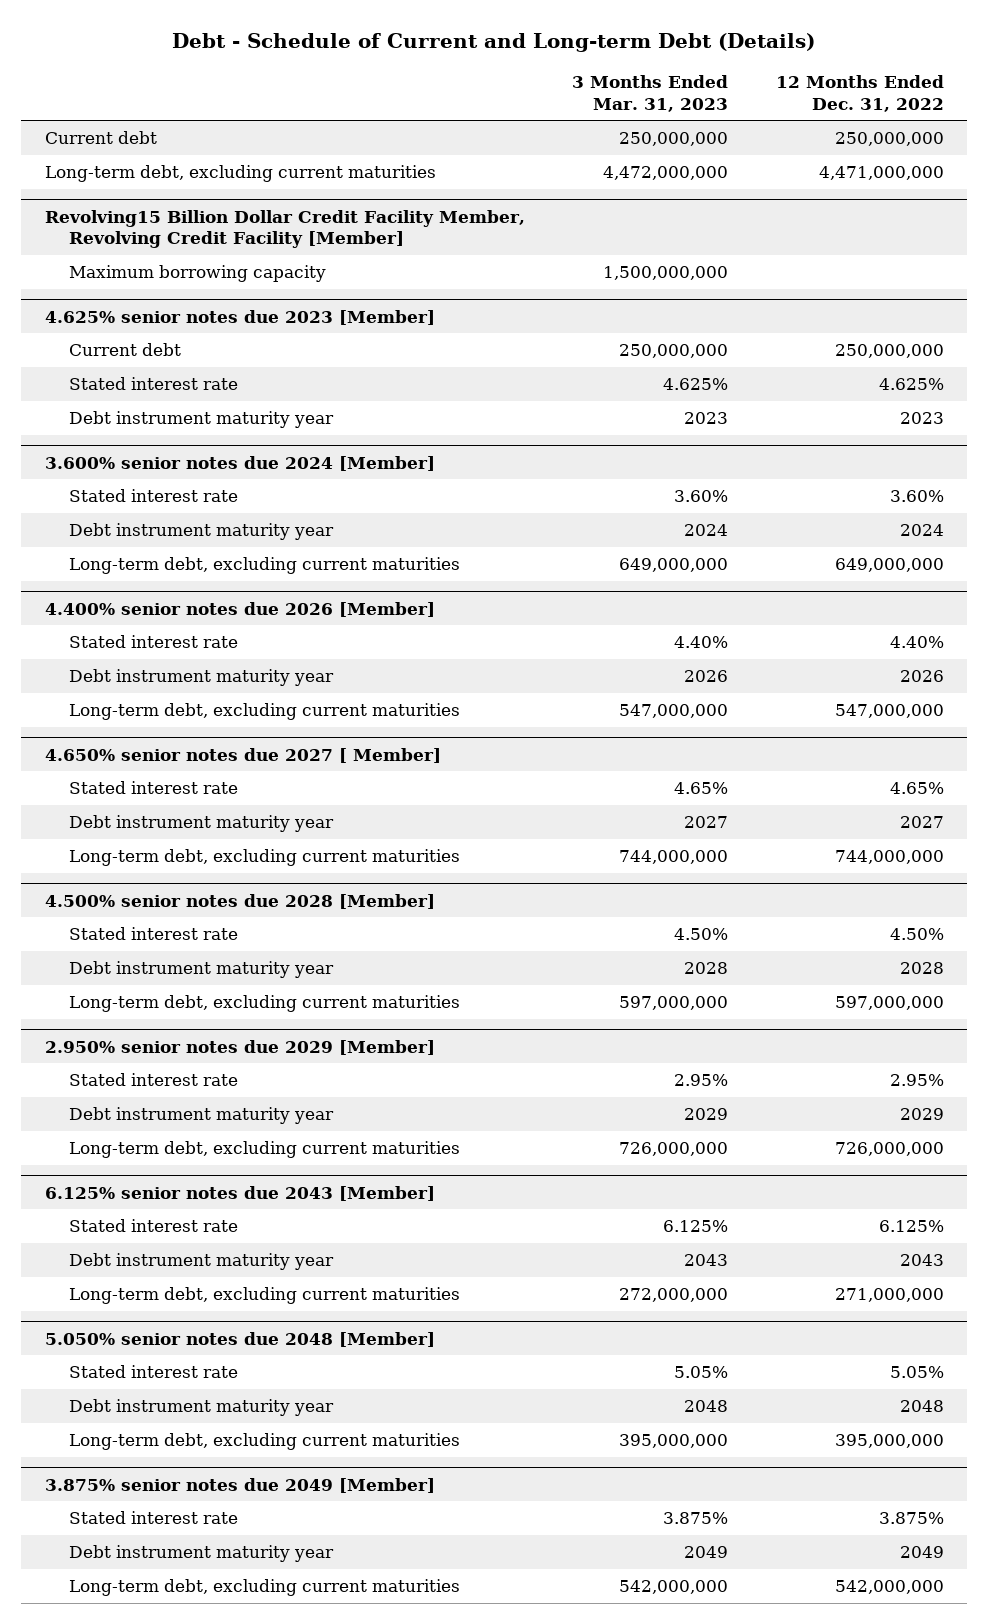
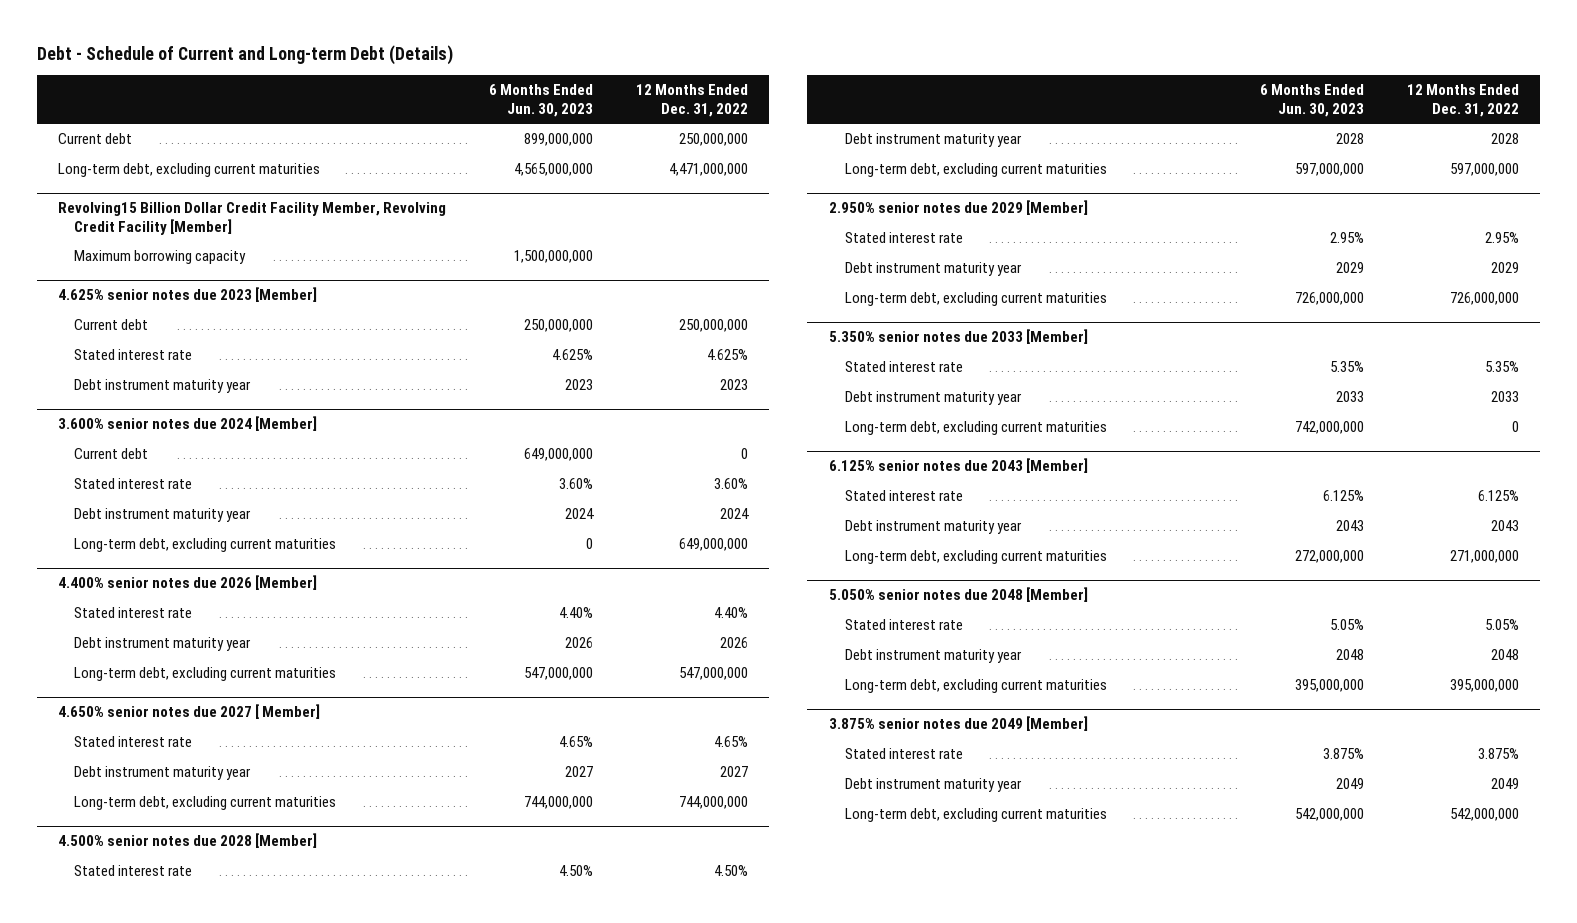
[572,74,729,112] 3 Months Ended Mar. 31, 2023 -> none
none -> [489,84,594,117] 6 Months Ended Jun. 30, 2023
none -> [74,448,149,460] Current debt
none -> [828,329,1088,345] 5.350% senior notes due 2033 [Member]
none -> [844,361,963,373] Stated interest rate
none -> [844,391,1022,406] Debt instrument maturity year
none -> [844,421,1107,436] Long-term debt, excluding current maturities

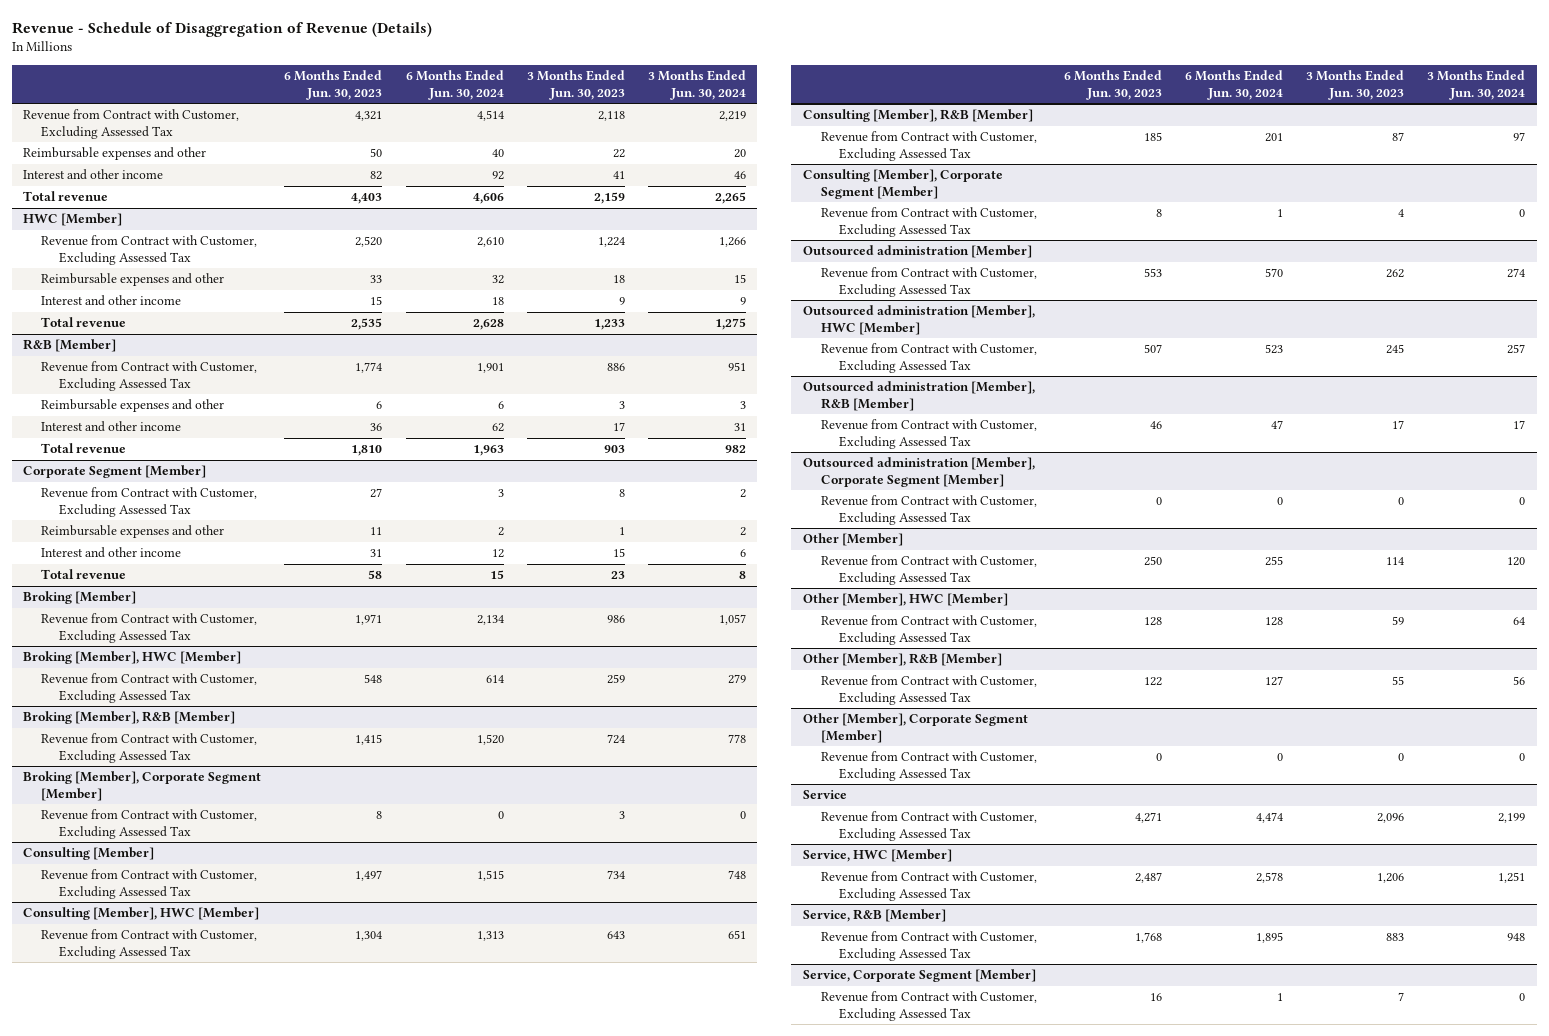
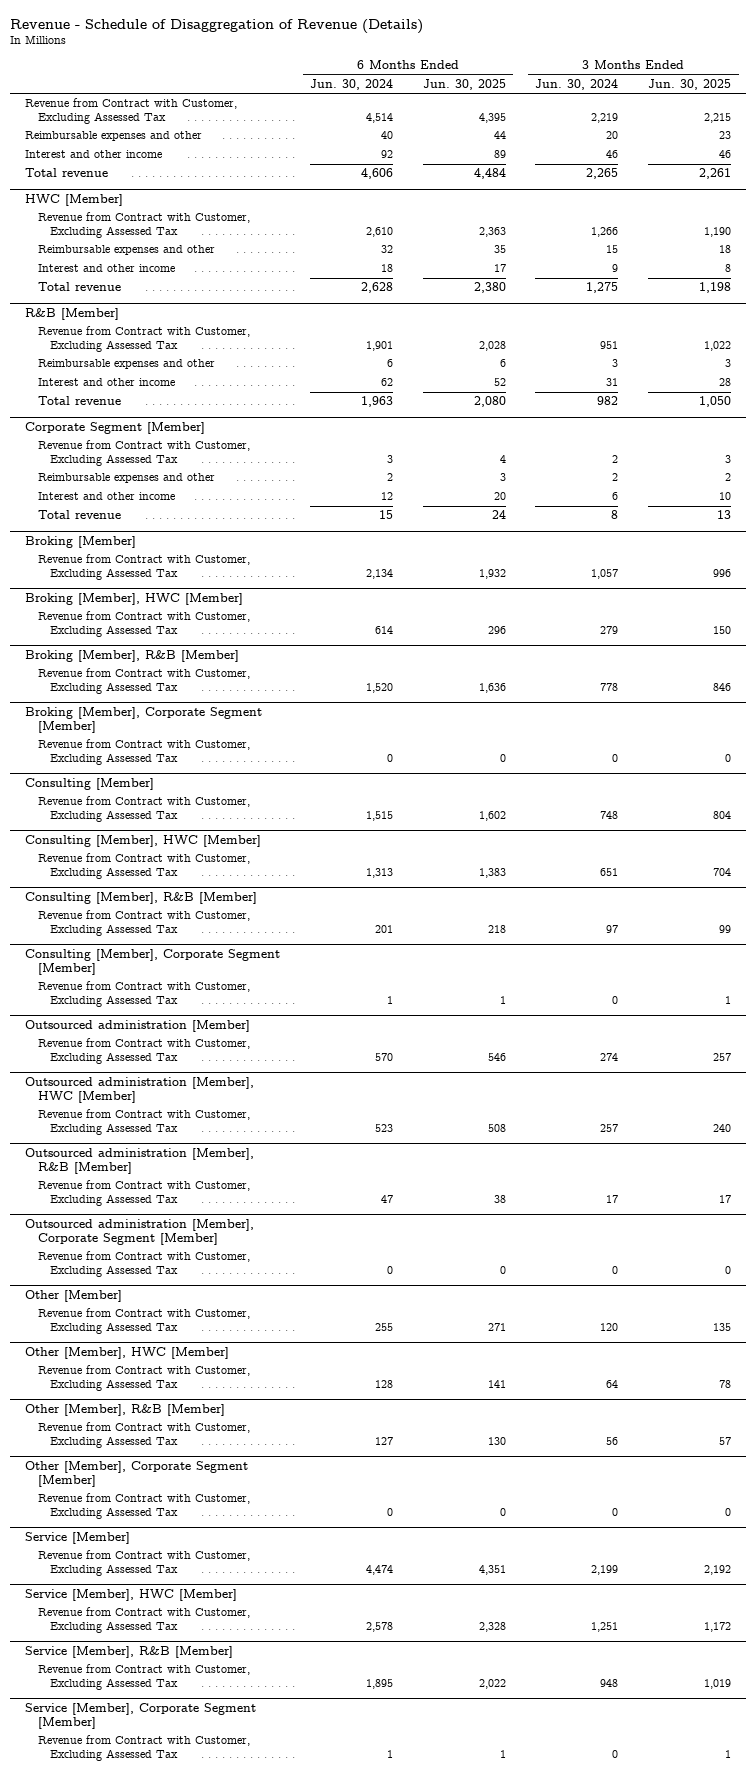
[284,70,383,100] 6 Months Ended Jun. 30, 2023 -> none
[526,70,625,100] 3 Months Ended Jun. 30, 2023 -> none
none -> [422,78,506,90] Jun. 30, 2025
none -> [648,78,732,90] Jun. 30, 2025
[803,790,848,800] Service -> [25,1532,131,1545] Service [Member]
[803,849,953,863] Service, HWC [Member] -> [25,1589,238,1602] Service [Member], HWC [Member]
[803,909,947,923] Service, R&B [Member] -> [25,1646,234,1659] Service [Member], R&B [Member]
[803,969,1037,983] Service, Corporate Segment [Member] -> [25,1703,257,1730] Service [Member], Corporate Segment [Member]

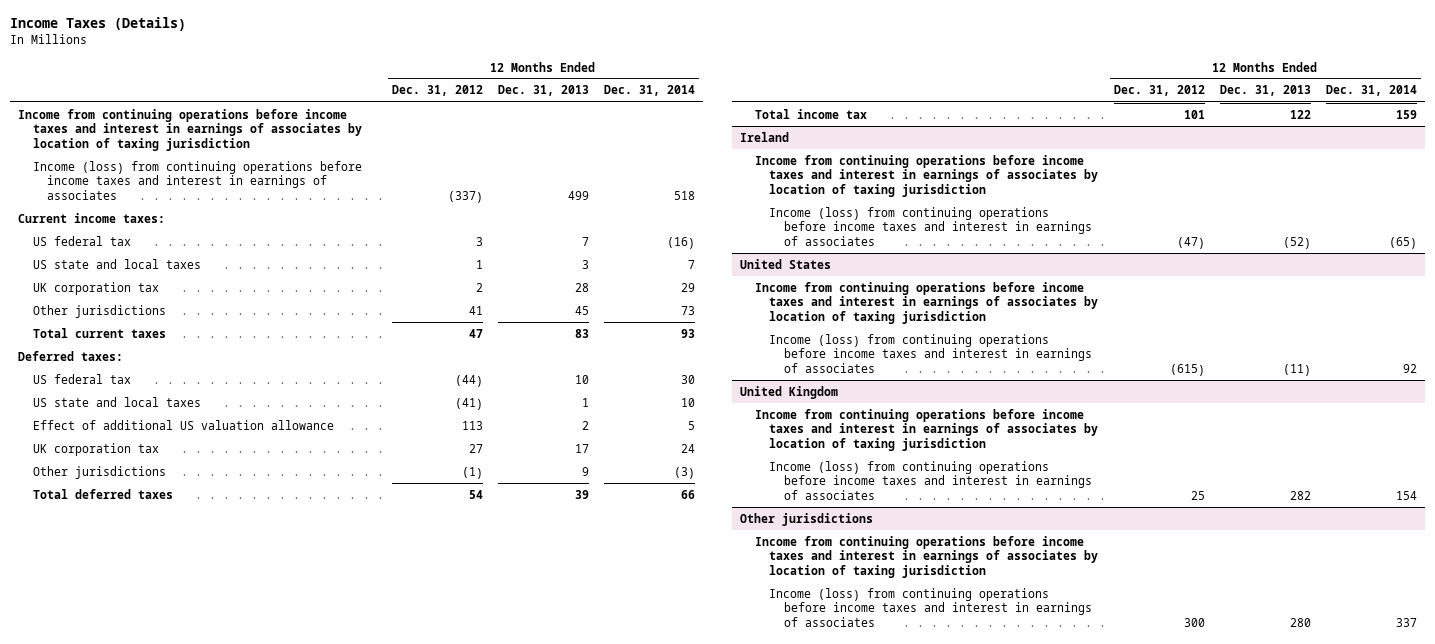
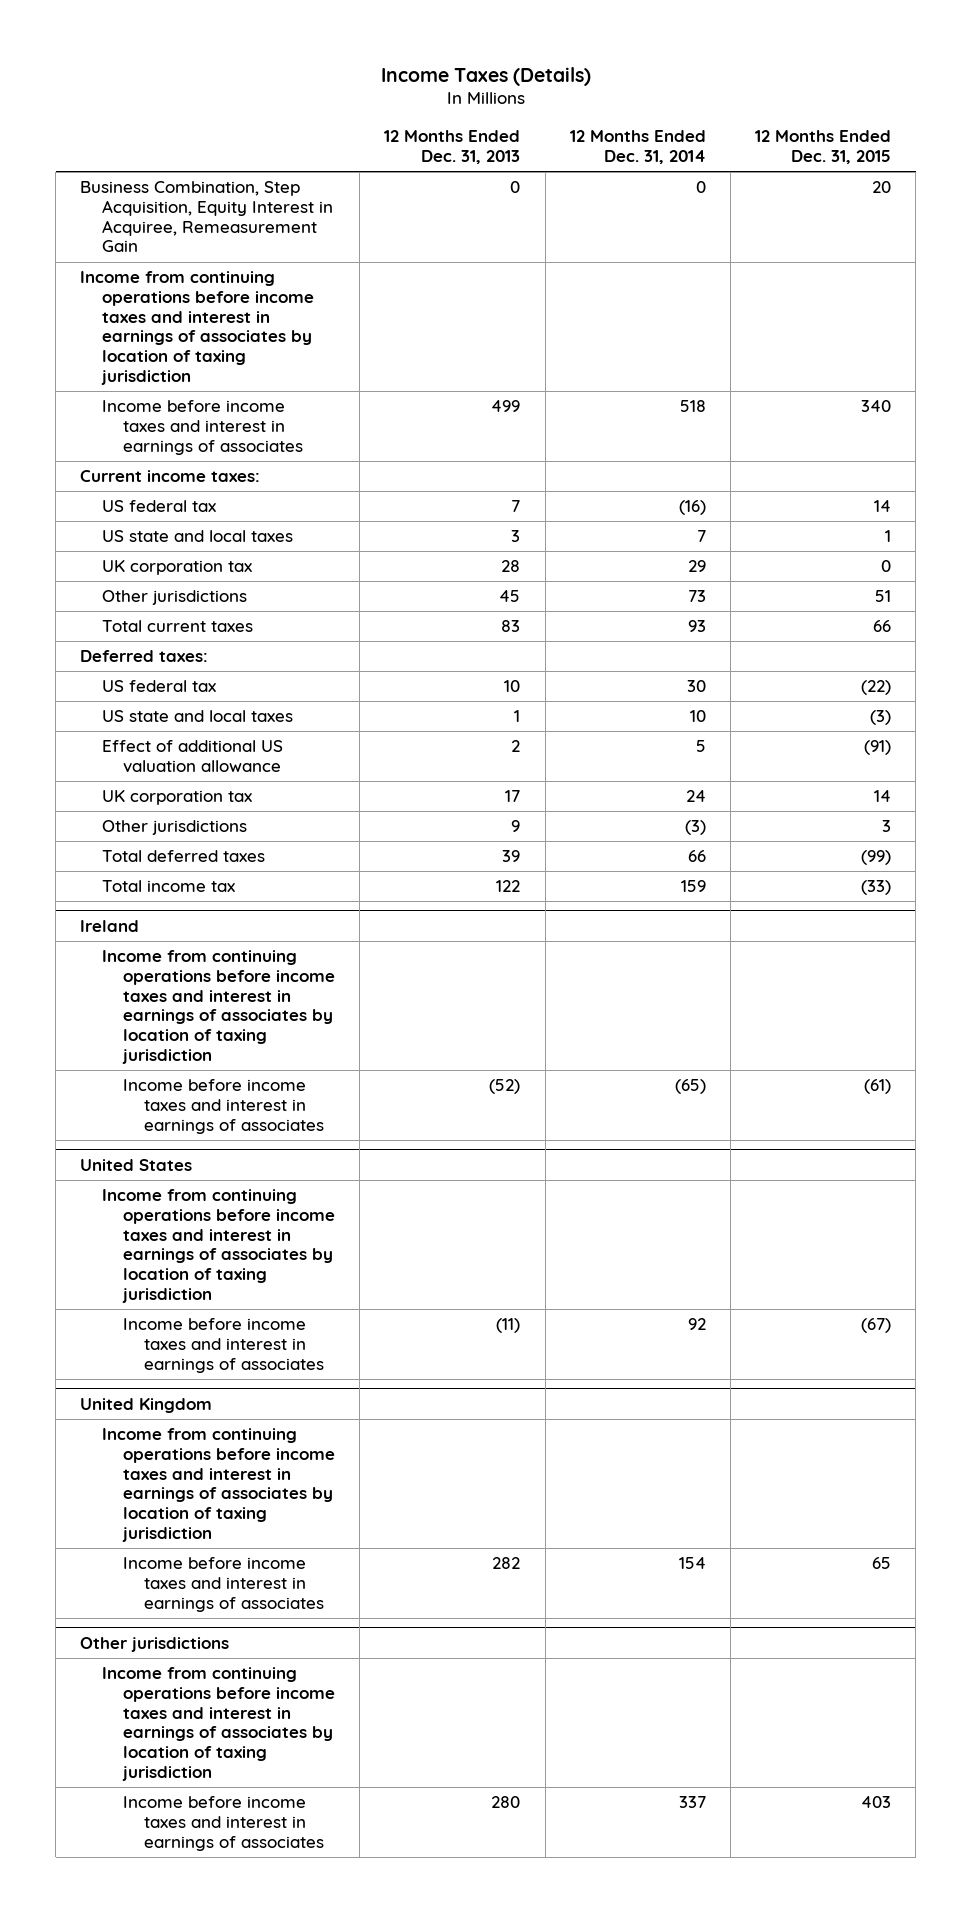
[391,85,483,97] Dec. 31, 2012 -> none
none -> [755,130,892,165] 12 Months Ended Dec. 31, 2015
none -> [80,181,333,253] Business Combination, Step Acquisition, Equity Interest in Acquiree, Remeasurement Gain
[32,160,362,200] Income (loss) from continuing operations before income taxes and interest in earnings of associates -> [101,400,303,455] Income before income taxes and interest in earnings of associates
[769,206,1093,246] Income (loss) from continuing operations before income taxes and interest in earnings of associates -> [122,1079,325,1134] Income before income taxes and interest in earnings of associates
[769,333,1093,373] Income (loss) from continuing operations before income taxes and interest in earnings of associates -> [122,1318,325,1373] Income before income taxes and interest in earnings of associates
[769,460,1093,500] Income (loss) from continuing operations before income taxes and interest in earnings of associates -> [122,1557,325,1612] Income before income taxes and interest in earnings of associates
[769,587,1093,627] Income (loss) from continuing operations before income taxes and interest in earnings of associates -> [122,1796,325,1851] Income before income taxes and interest in earnings of associates

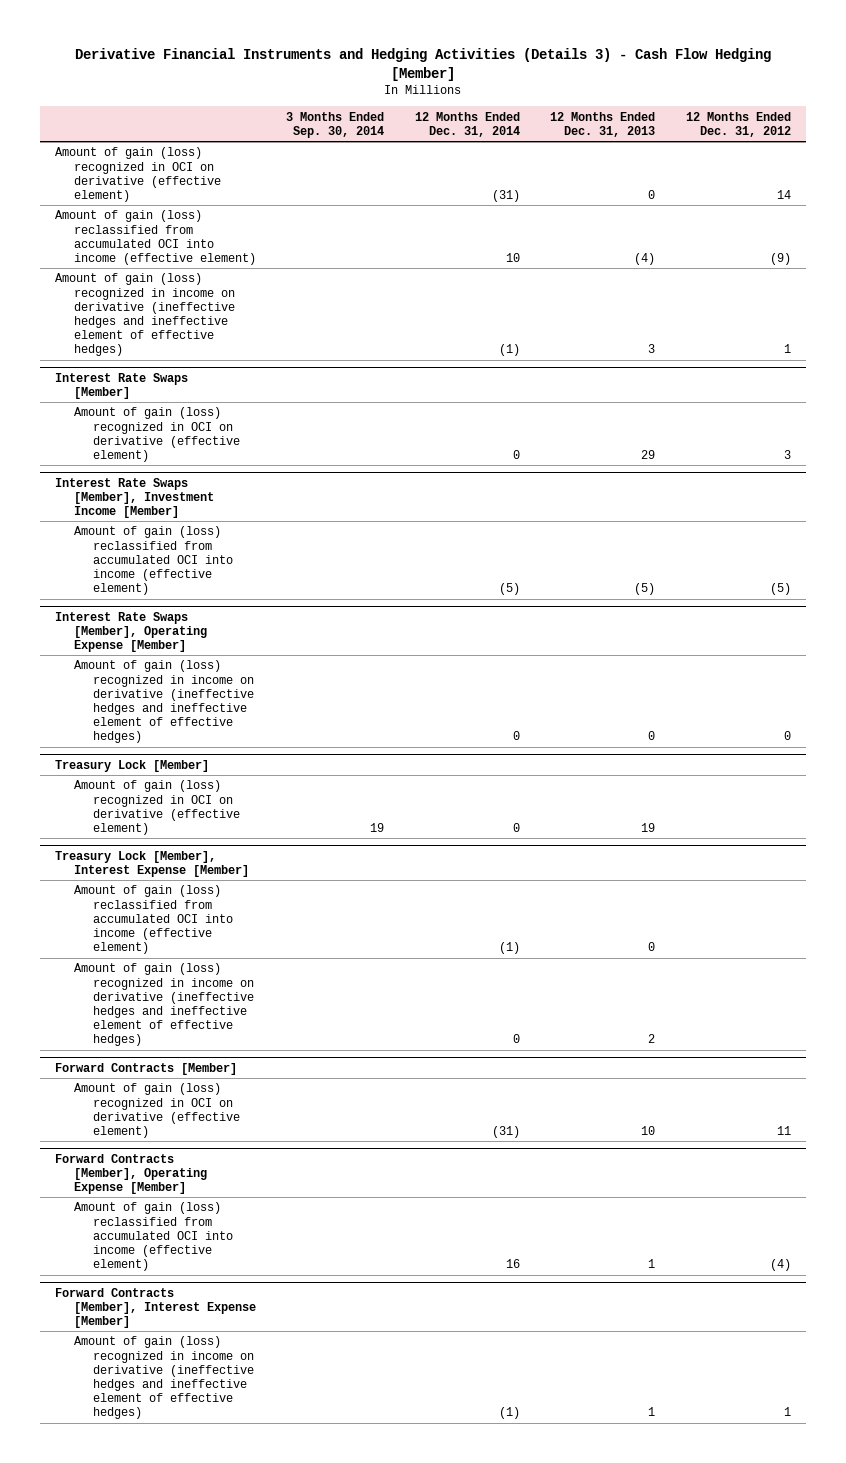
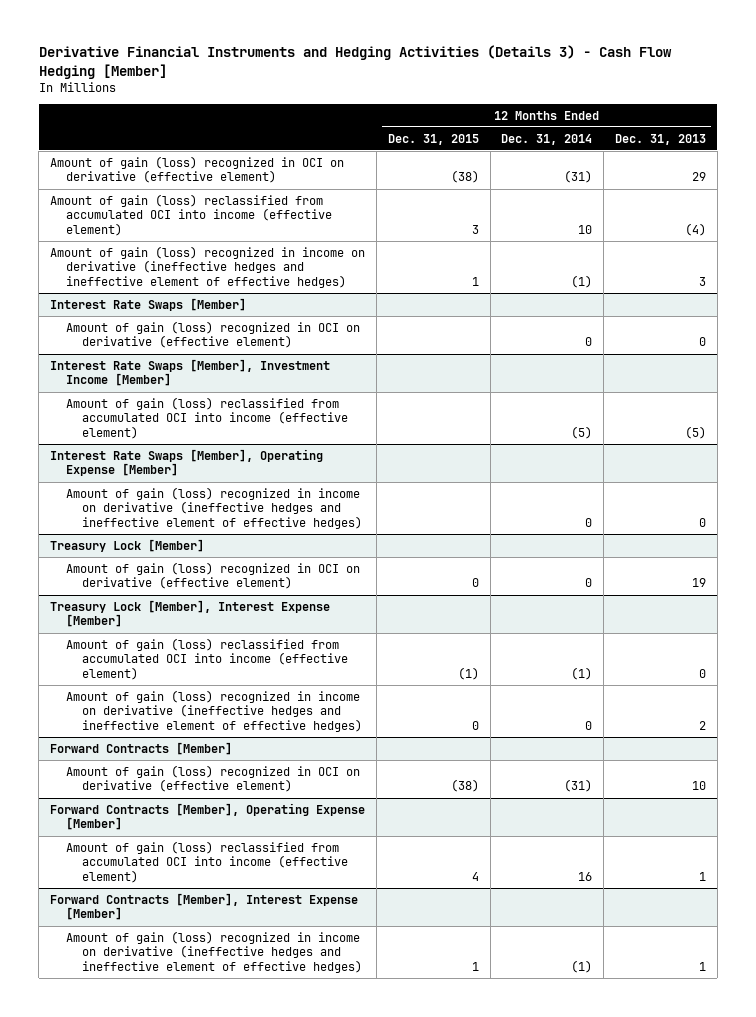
[286,111,385,138] 3 Months Ended Sep. 30, 2014 -> none
[685,111,791,137] 12 Months Ended Dec. 31, 2012 -> none
none -> [387,133,479,145] Dec. 31, 2015
[648,190,656,200] 0 -> [691,172,706,182] 29
[641,450,656,460] 29 -> [698,337,706,347] 0

